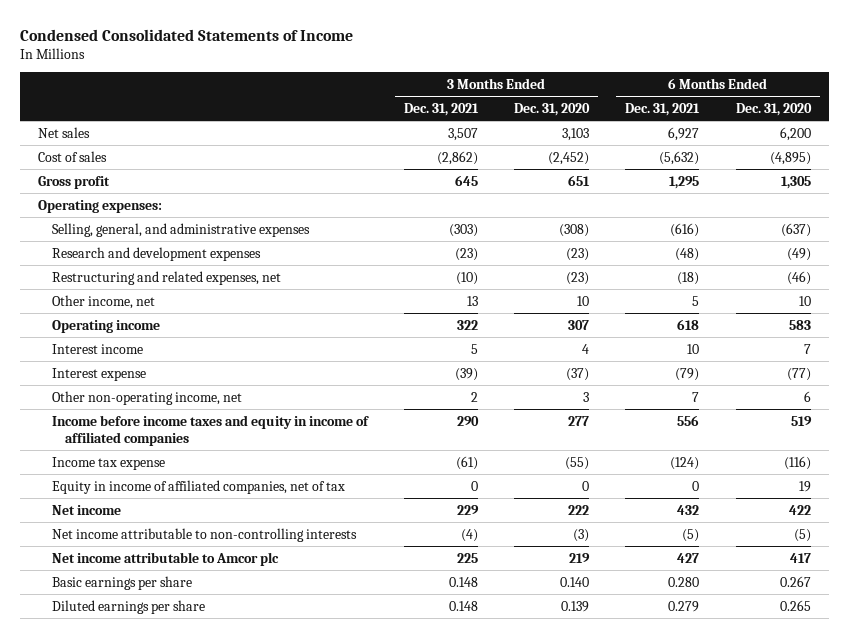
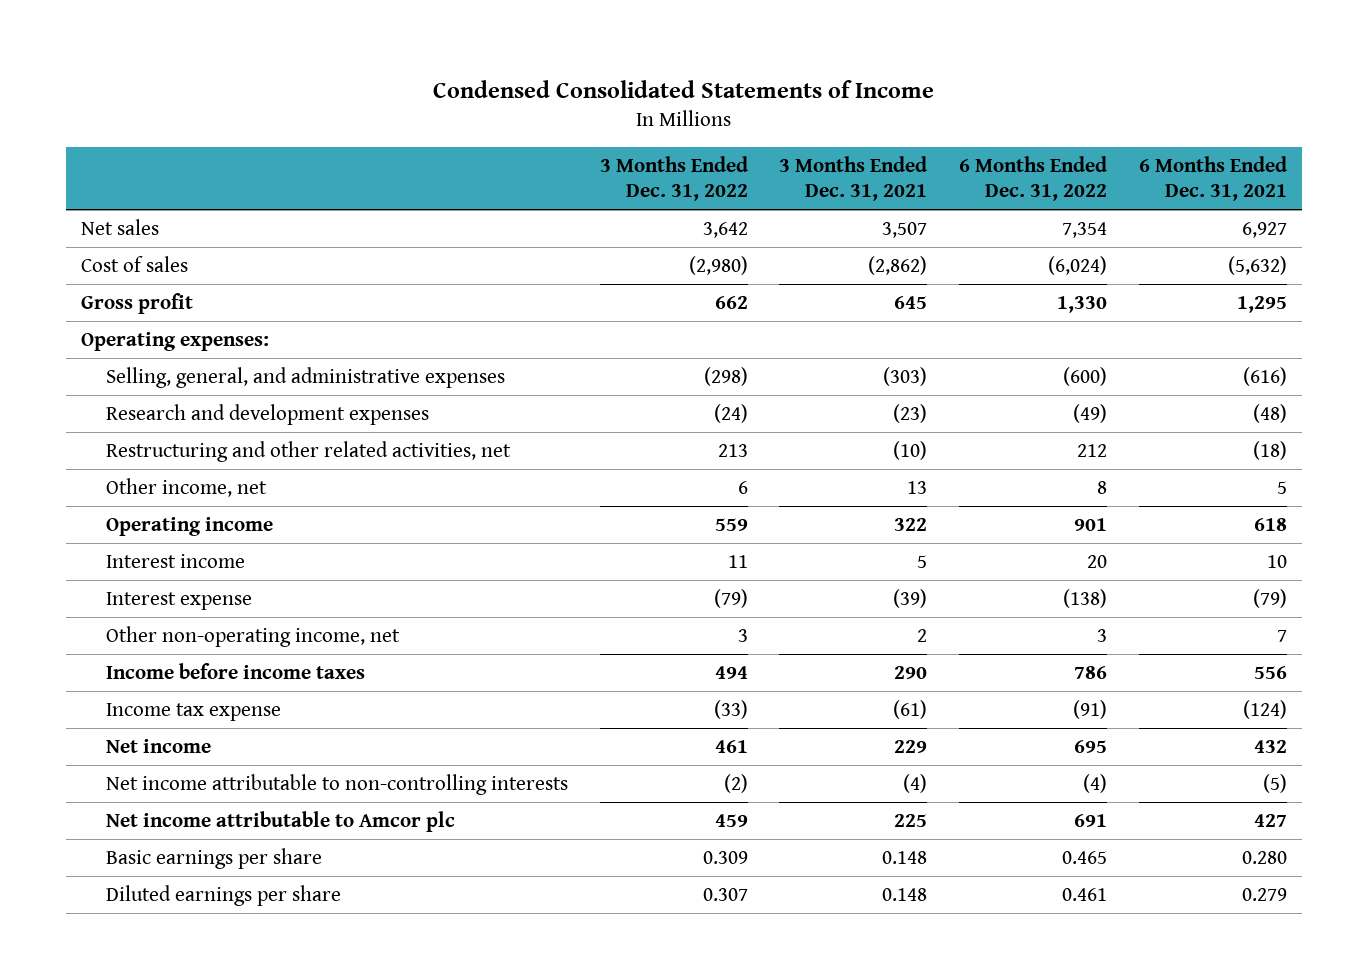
[514,102,591,116] Dec. 31, 2020 -> none
[735,102,812,116] Dec. 31, 2020 -> none
none -> [599,156,748,202] 3 Months Ended Dec. 31, 2022
none -> [959,156,1108,202] 6 Months Ended Dec. 31, 2022
[51,270,281,285] Restructuring and related expenses, net -> [106,440,512,462] Restructuring and other related activities, net
[51,414,369,446] Income before income taxes and equity in income of affiliated companies -> [106,662,366,679] Income before income taxes
[51,479,345,494] Equity in income of affiliated companies, net of tax -> none

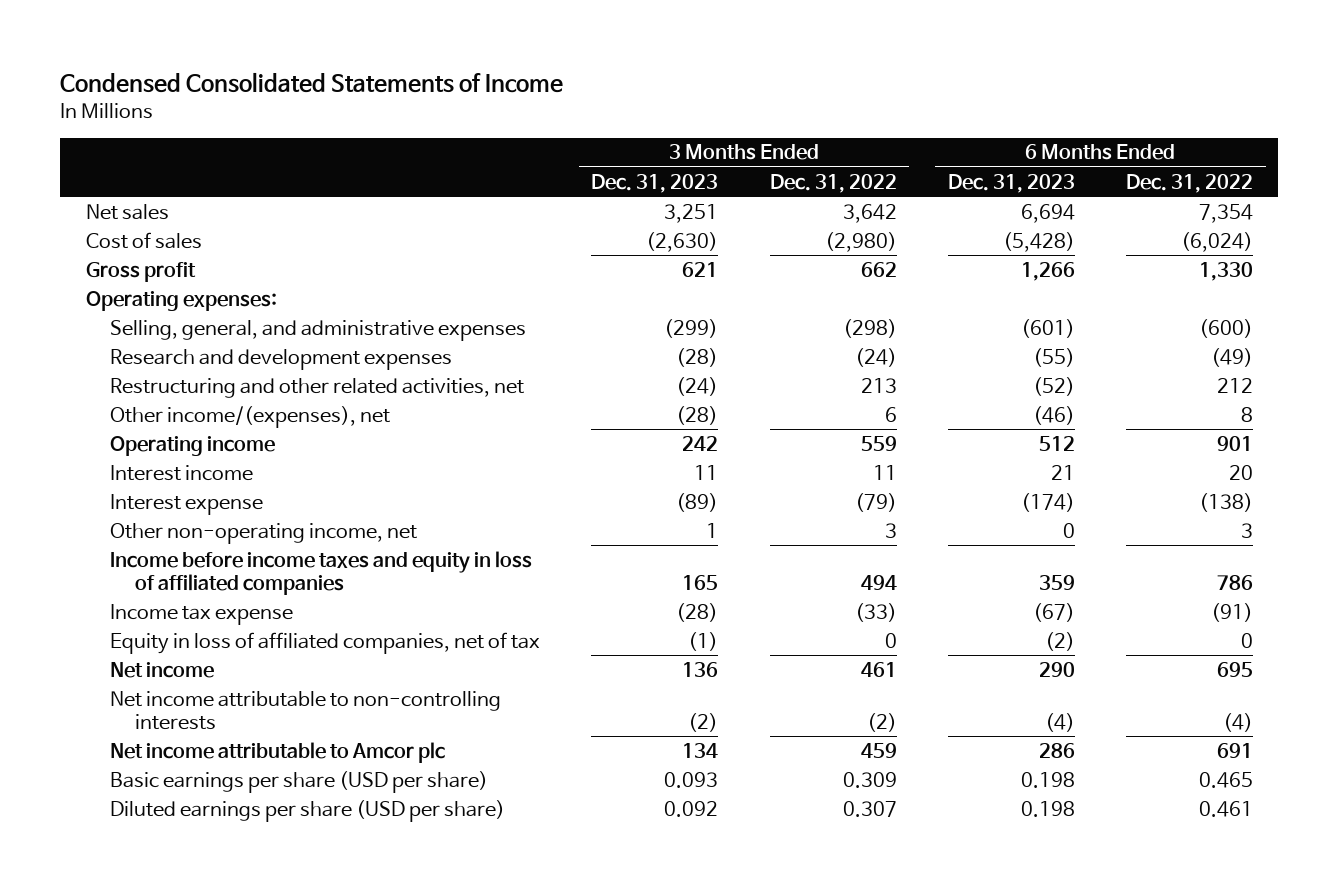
[779,156,928,202] 3 Months Ended Dec. 31, 2021 -> none
[1138,156,1287,202] 6 Months Ended Dec. 31, 2021 -> none
none -> [591,173,719,193] Dec. 31, 2023
none -> [947,173,1075,193] Dec. 31, 2023
[106,477,268,497] Other income, net -> [110,405,391,428] Other income/(expenses), net
[106,662,366,679] Income before income taxes -> [110,550,533,595] Income before income taxes and equity in loss of affiliated companies
none -> [110,631,541,654] Equity in loss of affiliated companies, net of tax
[106,847,323,869] Basic earnings per share -> [110,770,489,793] Basic earnings per share (USD per share)
[106,884,342,906] Diluted earnings per share -> [110,799,506,822] Diluted earnings per share (USD per share)

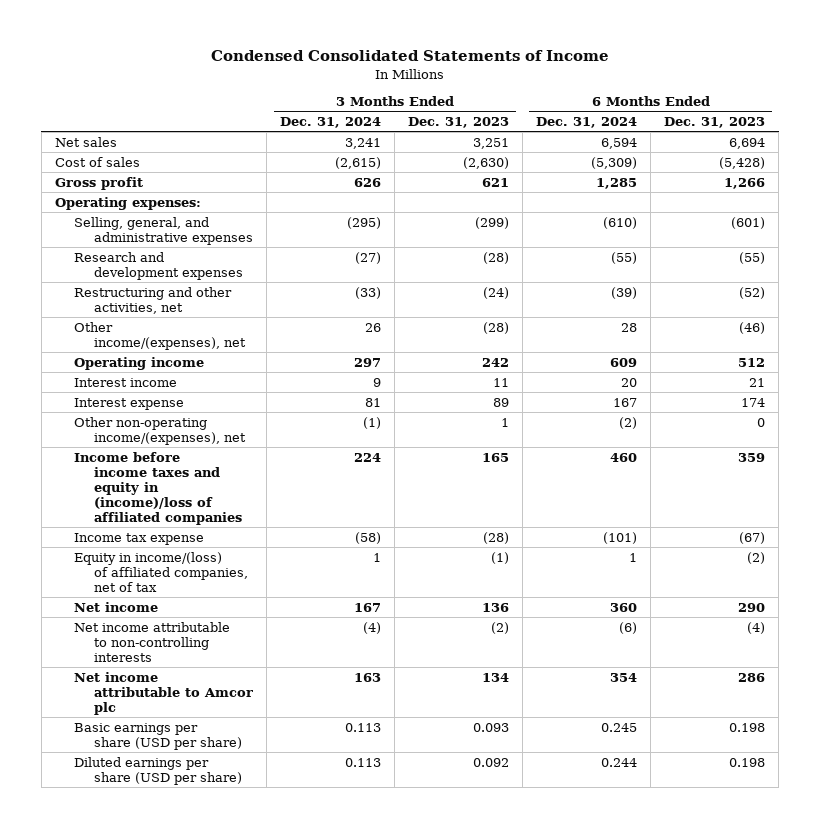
[769,173,897,193] Dec. 31, 2022 -> none
[1125,173,1253,193] Dec. 31, 2022 -> none
none -> [280,117,382,129] Dec. 31, 2024
none -> [536,117,638,129] Dec. 31, 2024
[110,377,525,398] Restructuring and other related activities, net -> [74,286,233,314] Restructuring and other activities, net
[676,492,719,512] (89) -> [493,397,510,407] 89
[1020,492,1075,512] (174) -> [741,397,766,407] 174
[110,522,418,544] Other non-operating income, net -> [74,416,247,445] Other non-operating income/(expenses), net
[110,550,533,595] Income before income taxes and equity in loss of affiliated companies -> [74,451,243,526] Income before income taxes and equity in (income)/loss of affiliated companies
[110,631,541,654] Equity in loss of affiliated companies, net of tax -> [74,551,249,592] Equity in income/(loss) of affiliated companies, net of tax

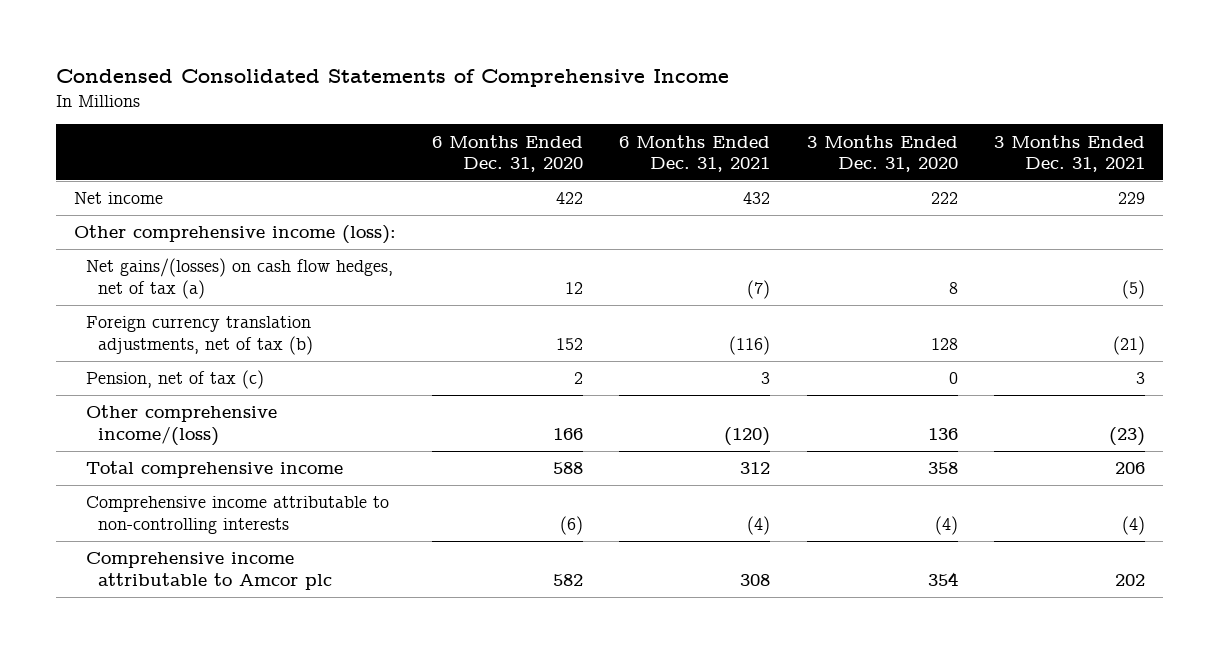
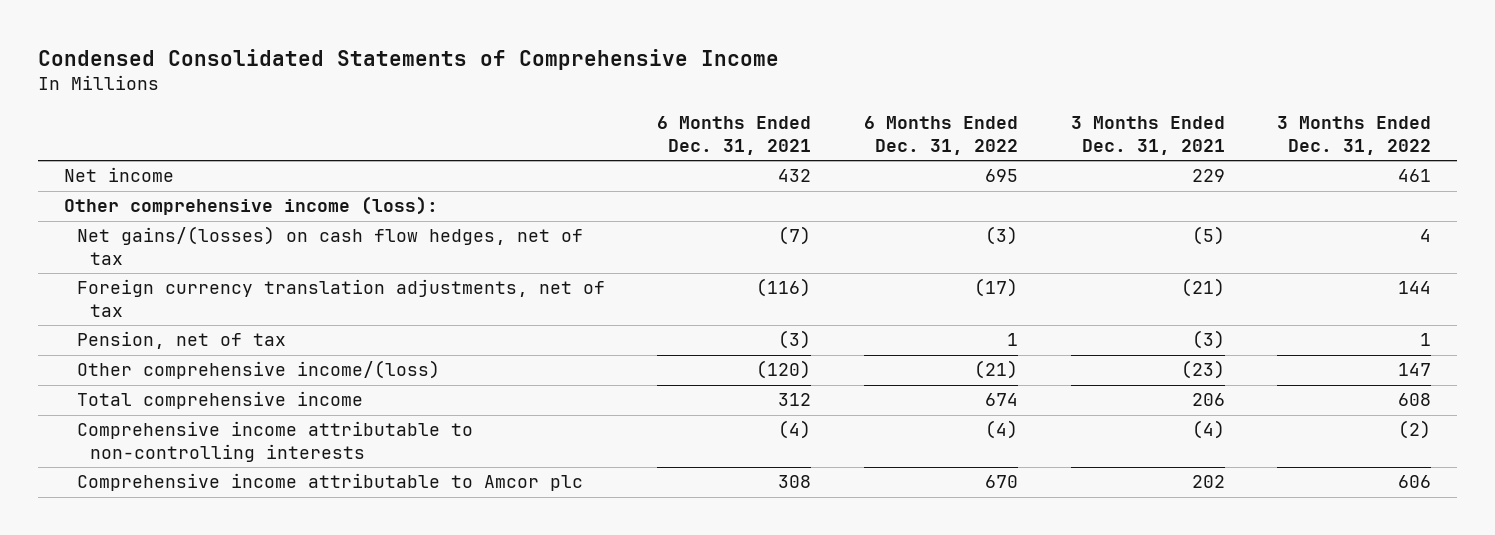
[431,134,583,172] 6 Months Ended Dec. 31, 2020 -> none
[806,134,958,172] 3 Months Ended Dec. 31, 2020 -> none
none -> [863,116,1018,155] 6 Months Ended Dec. 31, 2022
none -> [1277,116,1432,155] 3 Months Ended Dec. 31, 2022
[86,258,394,299] Net gains/(losses) on cash flow hedges, net of tax (a) -> [76,226,583,265] Net gains/(losses) on cash flow hedges, net of tax
[86,316,314,355] Foreign currency translation adjustments, net of tax (b) -> [76,279,605,317] Foreign currency translation adjustments, net of tax
[86,370,265,390] Pension, net of tax (c) -> [76,331,286,350] Pension, net of tax
[761,372,771,385] 3 -> [778,330,812,350] (3)
[1135,372,1145,385] 3 -> [1191,330,1225,350] (3)

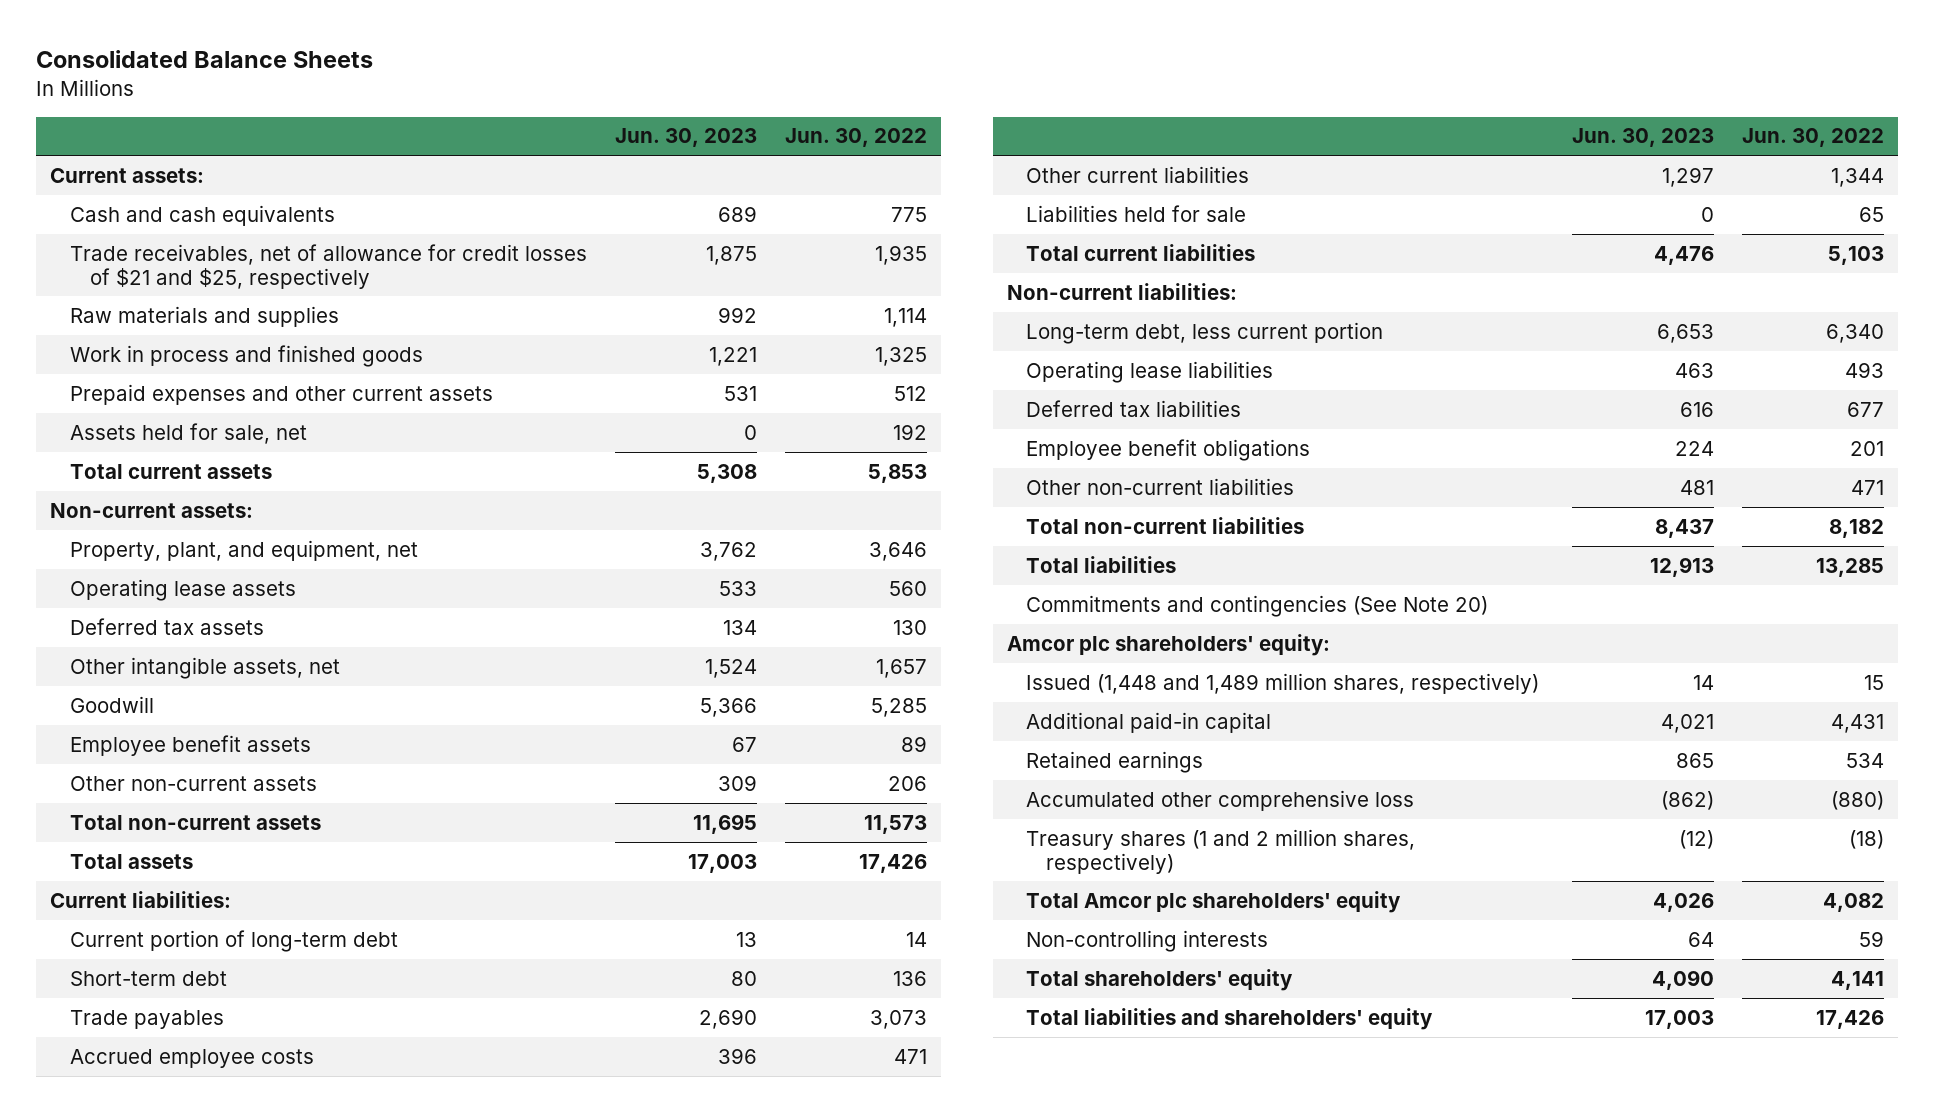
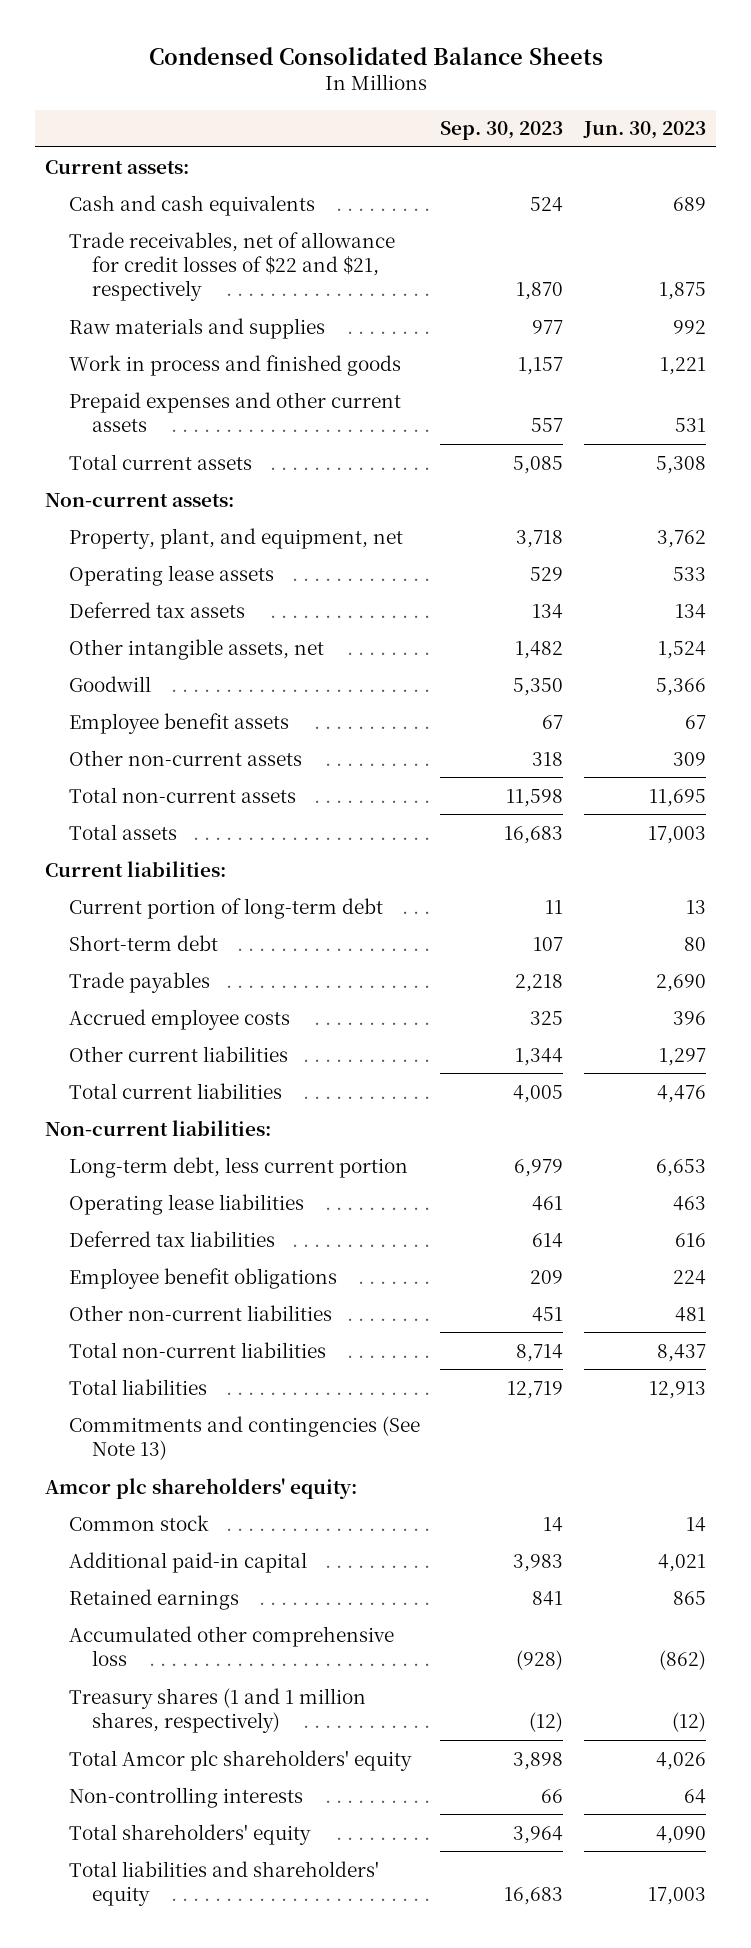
[36,50,374,69] Consolidated Balance Sheets -> [148,46,603,65] Condensed Consolidated Balance Sheets
[785,128,928,148] Jun. 30, 2022 -> none
none -> [440,121,564,141] Sep. 30, 2023
[70,243,588,289] Trade receivables, net of allowance for credit losses of $21 and $25, respectively -> [68,231,395,302] Trade receivables, net of allowance for credit losses of $22 and $21, respectively
[70,422,308,444] Assets held for sale, net -> none
[1026,204,1247,222] Liabilities held for sale -> none
[1026,594,1489,617] Commitments and contingencies (See Note 20) -> [68,1415,420,1460] Commitments and contingencies (See Note 13)
[1026,672,1540,694] Issued (1,448 and 1,489 million shares, respectively) -> [68,1514,209,1531] Common stock
[1026,828,1416,874] Treasury shares (1 and 2 million shares, respectively) -> [68,1687,366,1733] Treasury shares (1 and 1 million shares, respectively)

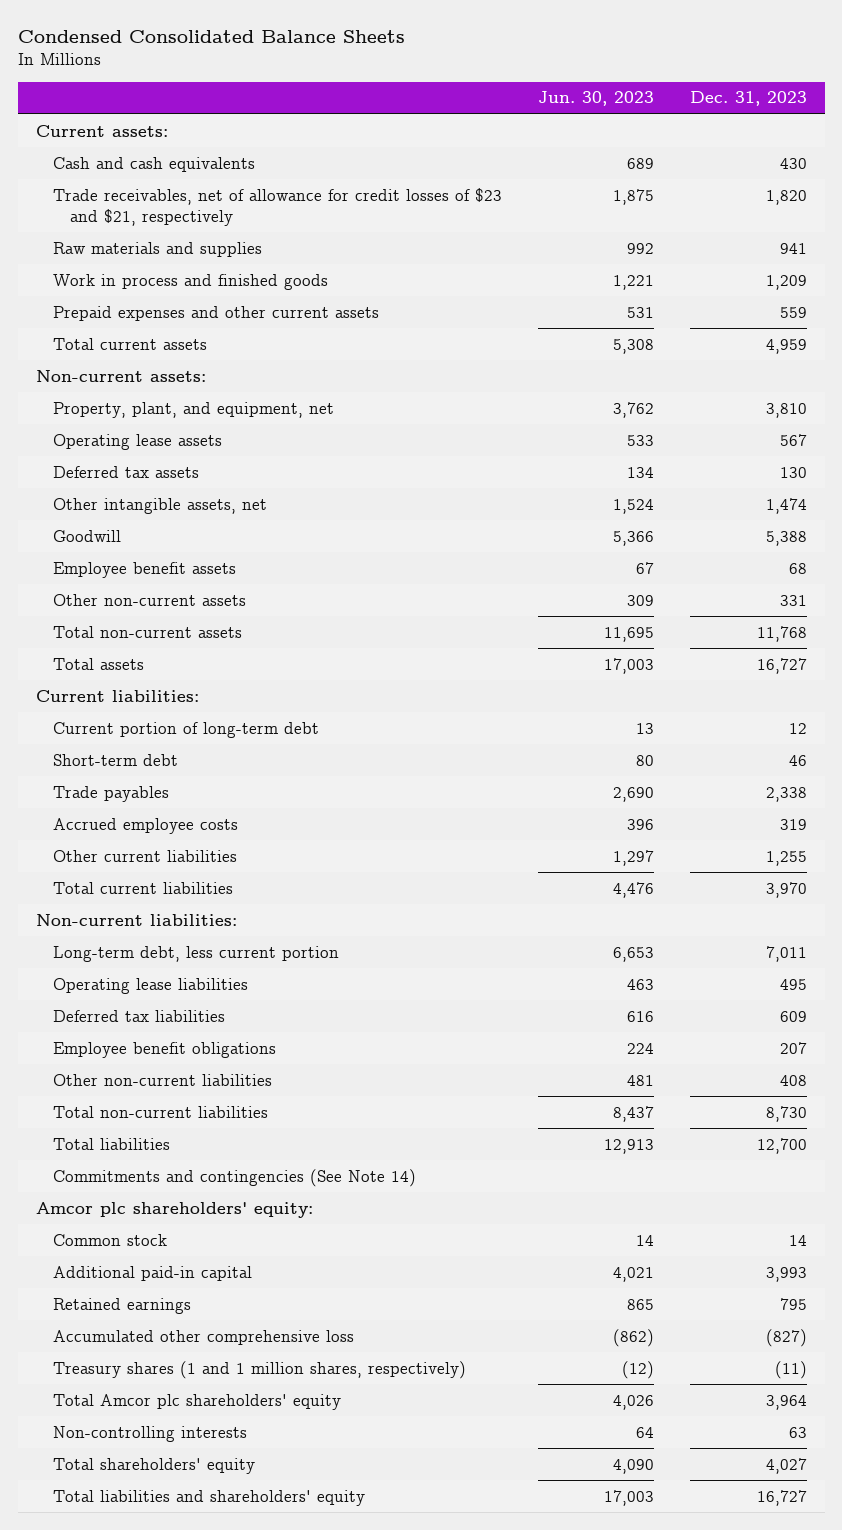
[440,121,564,141] Sep. 30, 2023 -> none
none -> [689,91,807,107] Dec. 31, 2023
[68,231,395,302] Trade receivables, net of allowance for credit losses of $22 and $21, respectively -> [52,187,502,226] Trade receivables, net of allowance for credit losses of $23 and $21, respectively
[68,1415,420,1460] Commitments and contingencies (See Note 13) -> [52,1168,416,1187] Commitments and contingencies (See Note 14)

